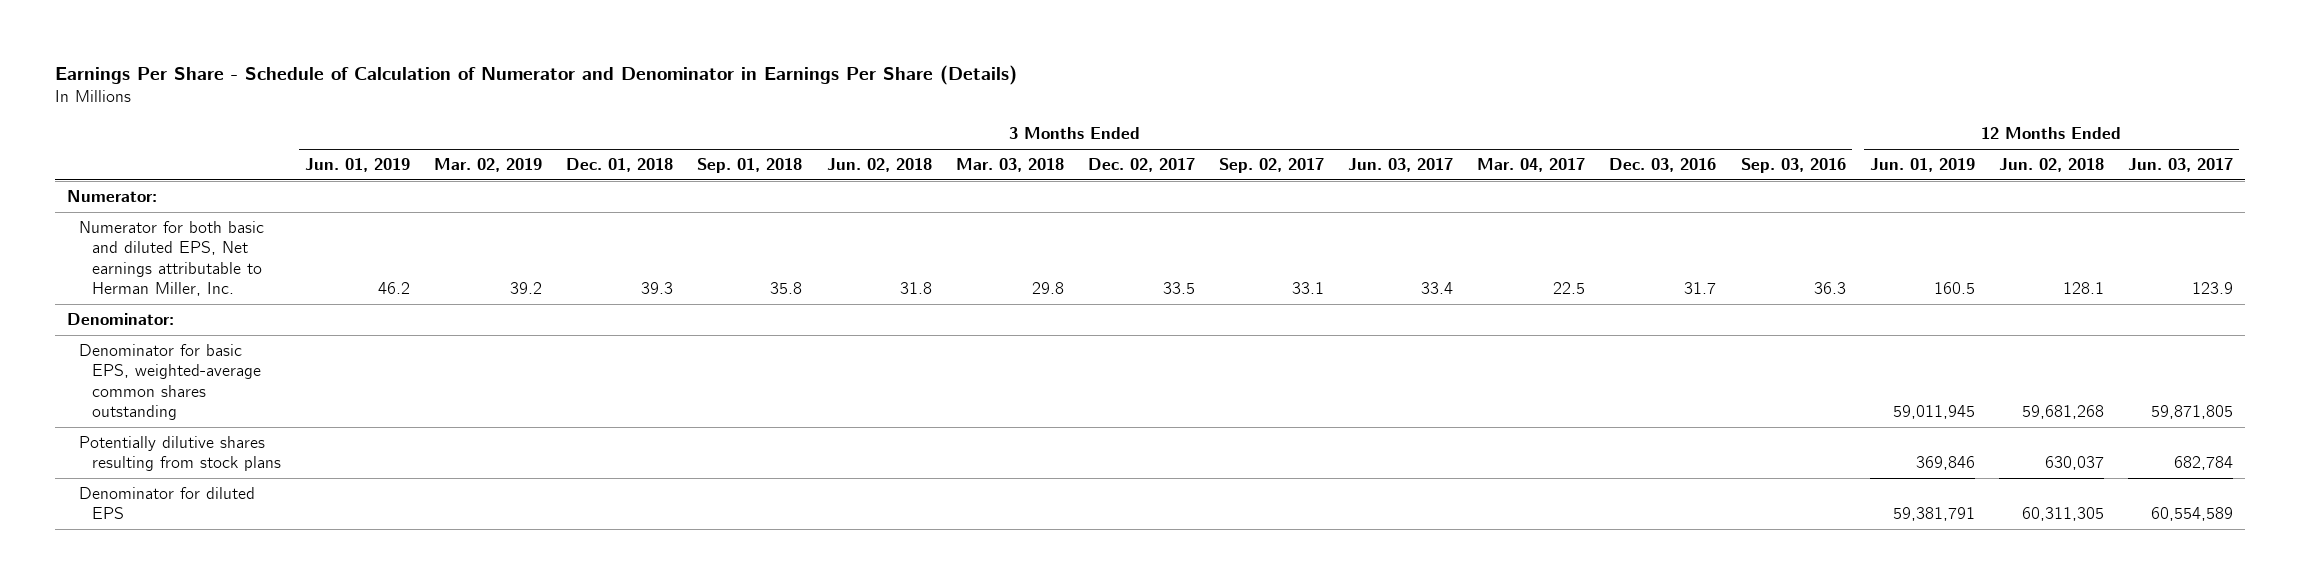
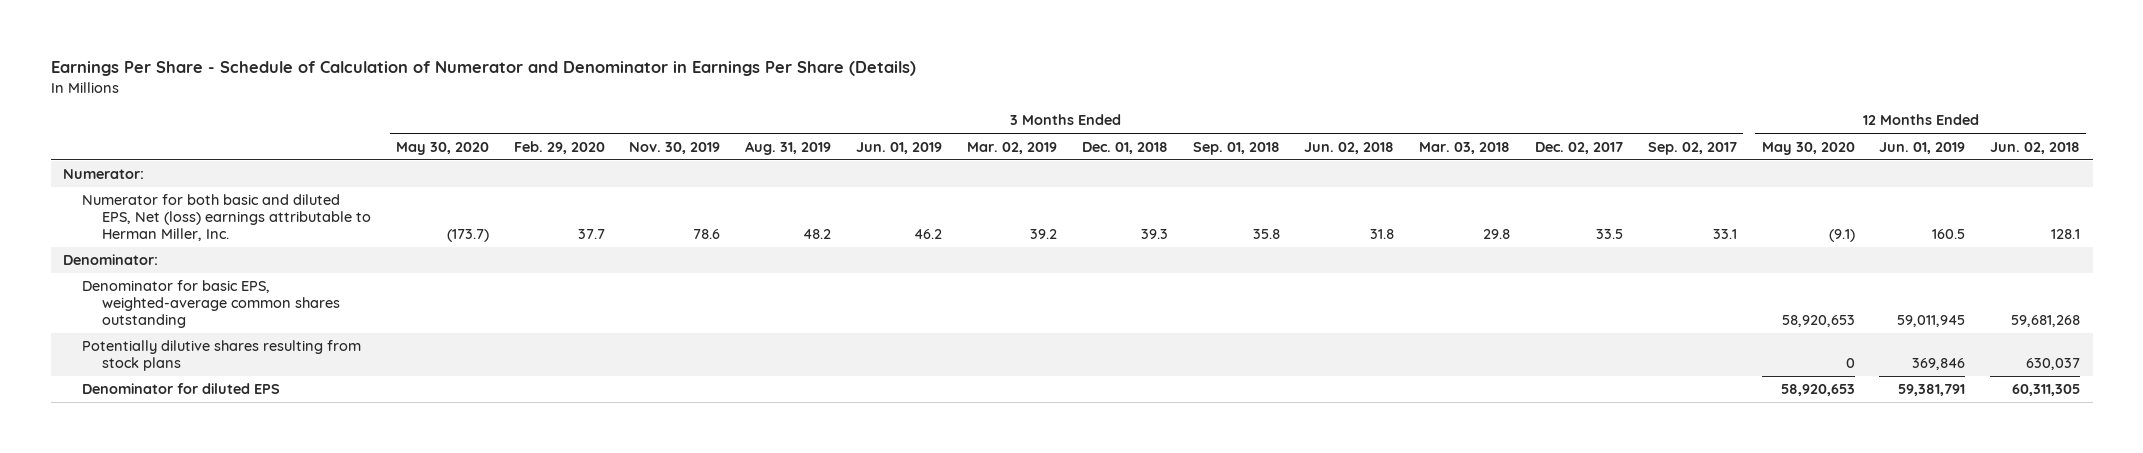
[1348,157,1454,172] Jun. 03, 2017 -> none
[1477,157,1586,172] Mar. 04, 2017 -> none
[1609,157,1717,172] Dec. 03, 2016 -> none
[1740,157,1846,173] Sep. 03, 2016 -> none
[2128,157,2234,172] Jun. 03, 2017 -> none
none -> [395,141,489,155] May 30, 2020
none -> [513,140,605,154] Feb. 29, 2020
none -> [629,141,721,154] Nov. 30, 2019
none -> [745,140,832,155] Aug. 31, 2019
none -> [1761,141,1855,155] May 30, 2020
[79,220,265,297] Numerator for both basic and diluted EPS, Net earnings attributable to Herman Miller, Inc. -> [82,194,371,241] Numerator for both basic and diluted EPS, Net (loss) earnings attributable to Herman Miller, Inc.

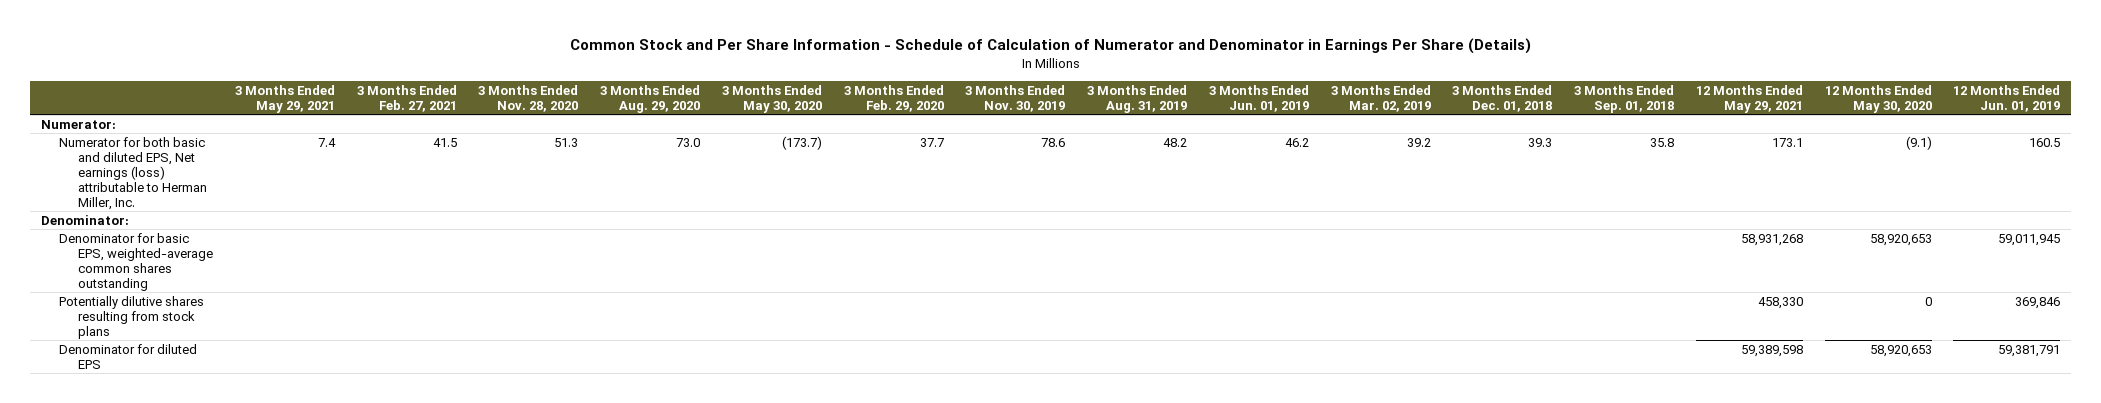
[50,61,916,77] Earnings Per Share - Schedule of Calculation of Numerator and Denominator in Earnings Per Share (Details) -> [569,38,1531,55] Common Stock and Per Share Information - Schedule of Calculation of Numerator and Denominator in Earnings Per Share (Details)
[1304,141,1395,154] Jun. 02, 2018 -> none
[1419,141,1511,154] Mar. 03, 2018 -> none
[1534,141,1623,154] Dec. 02, 2017 -> none
[1647,141,1737,155] Sep. 02, 2017 -> none
[1990,141,2081,154] Jun. 02, 2018 -> none
none -> [234,84,335,113] 3 Months Ended May 29, 2021
none -> [356,84,457,112] 3 Months Ended Feb. 27, 2021
none -> [478,84,579,112] 3 Months Ended Nov. 28, 2020
none -> [600,84,701,113] 3 Months Ended Aug. 29, 2020
none -> [1695,84,1803,113] 12 Months Ended May 29, 2021
[82,194,371,241] Numerator for both basic and diluted EPS, Net (loss) earnings attributable to Herman Miller, Inc. -> [59,136,208,210] Numerator for both basic and diluted EPS, Net earnings (loss) attributable to Herman Miller, Inc.

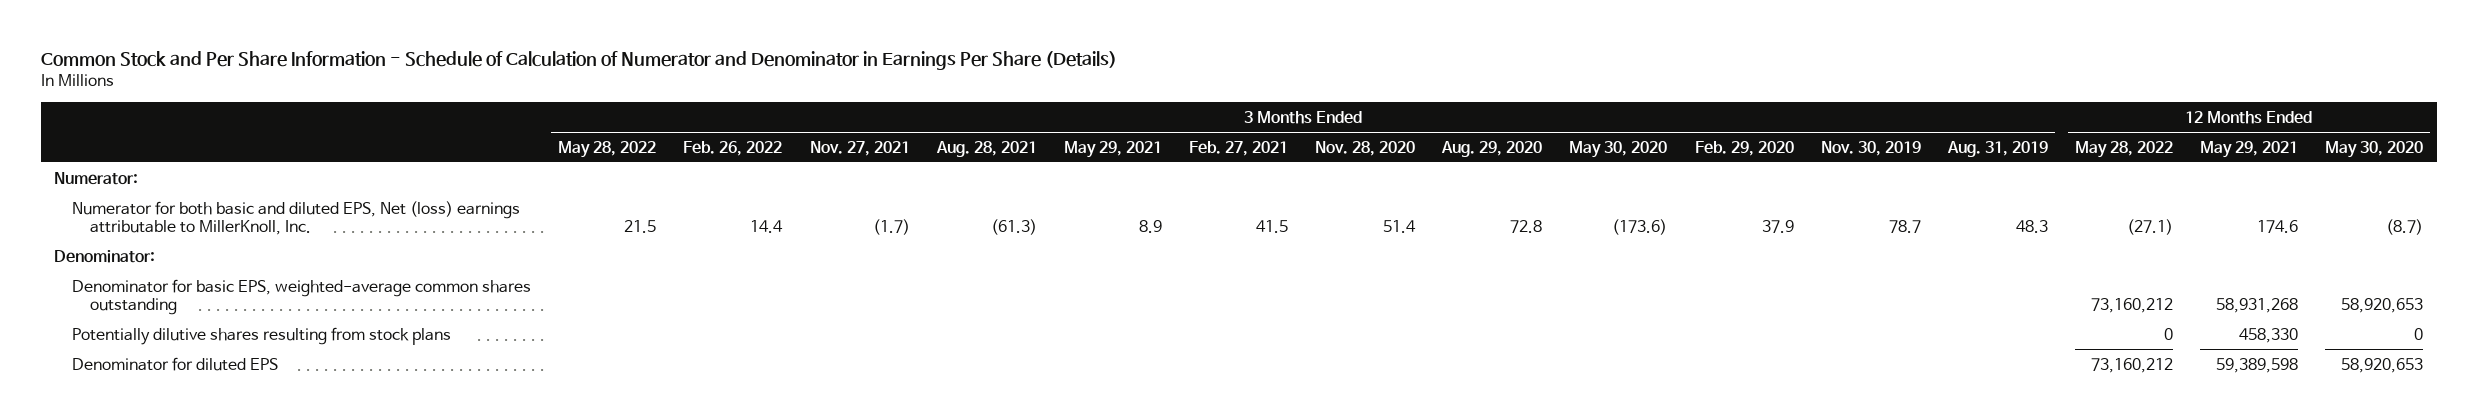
[1208,84,1309,112] 3 Months Ended Jun. 01, 2019 -> none
[1330,84,1431,112] 3 Months Ended Mar. 02, 2019 -> none
[1452,84,1553,112] 3 Months Ended Dec. 01, 2018 -> none
[1574,84,1675,113] 3 Months Ended Sep. 01, 2018 -> none
[1953,84,2061,112] 12 Months Ended Jun. 01, 2019 -> none
none -> [558,140,657,158] May 28, 2022
none -> [683,140,783,156] Feb. 26, 2022
none -> [809,140,910,156] Nov. 27, 2021
none -> [935,140,1037,157] Aug. 28, 2021
none -> [2074,140,2173,158] May 28, 2022
[59,136,208,210] Numerator for both basic and diluted EPS, Net earnings (loss) attributable to Herman Miller, Inc. -> [72,200,521,236] Numerator for both basic and diluted EPS, Net (loss) earnings attributable to MillerKnoll, Inc.
[317,137,336,147] 7.4 -> [1138,220,1162,234] 8.9
[554,137,579,147] 51.3 -> [1383,220,1417,234] 51.4
[676,137,701,147] 73.0 -> [1510,220,1543,234] 72.8
[781,135,822,150] (173.7) -> [1612,219,1668,236] (173.6)
[919,137,944,147] 37.7 -> [1761,220,1794,234] 37.9
[1041,137,1066,147] 78.6 -> [1888,220,1921,234] 78.7
[1163,137,1188,147] 48.2 -> [2015,220,2048,234] 48.3
[1771,137,1803,147] 173.1 -> [2257,220,2299,234] 174.6
[1905,135,1932,150] (9.1) -> [2386,219,2424,236] (8.7)

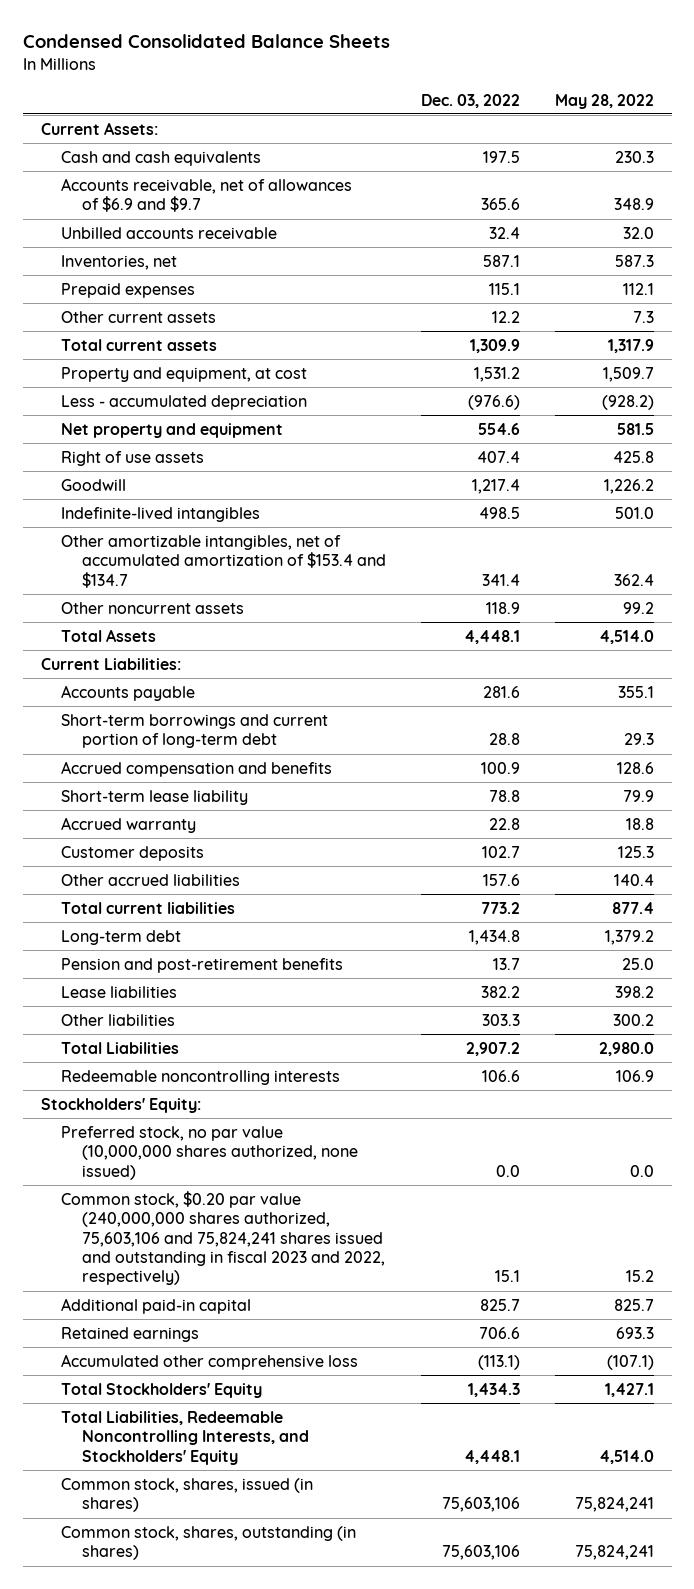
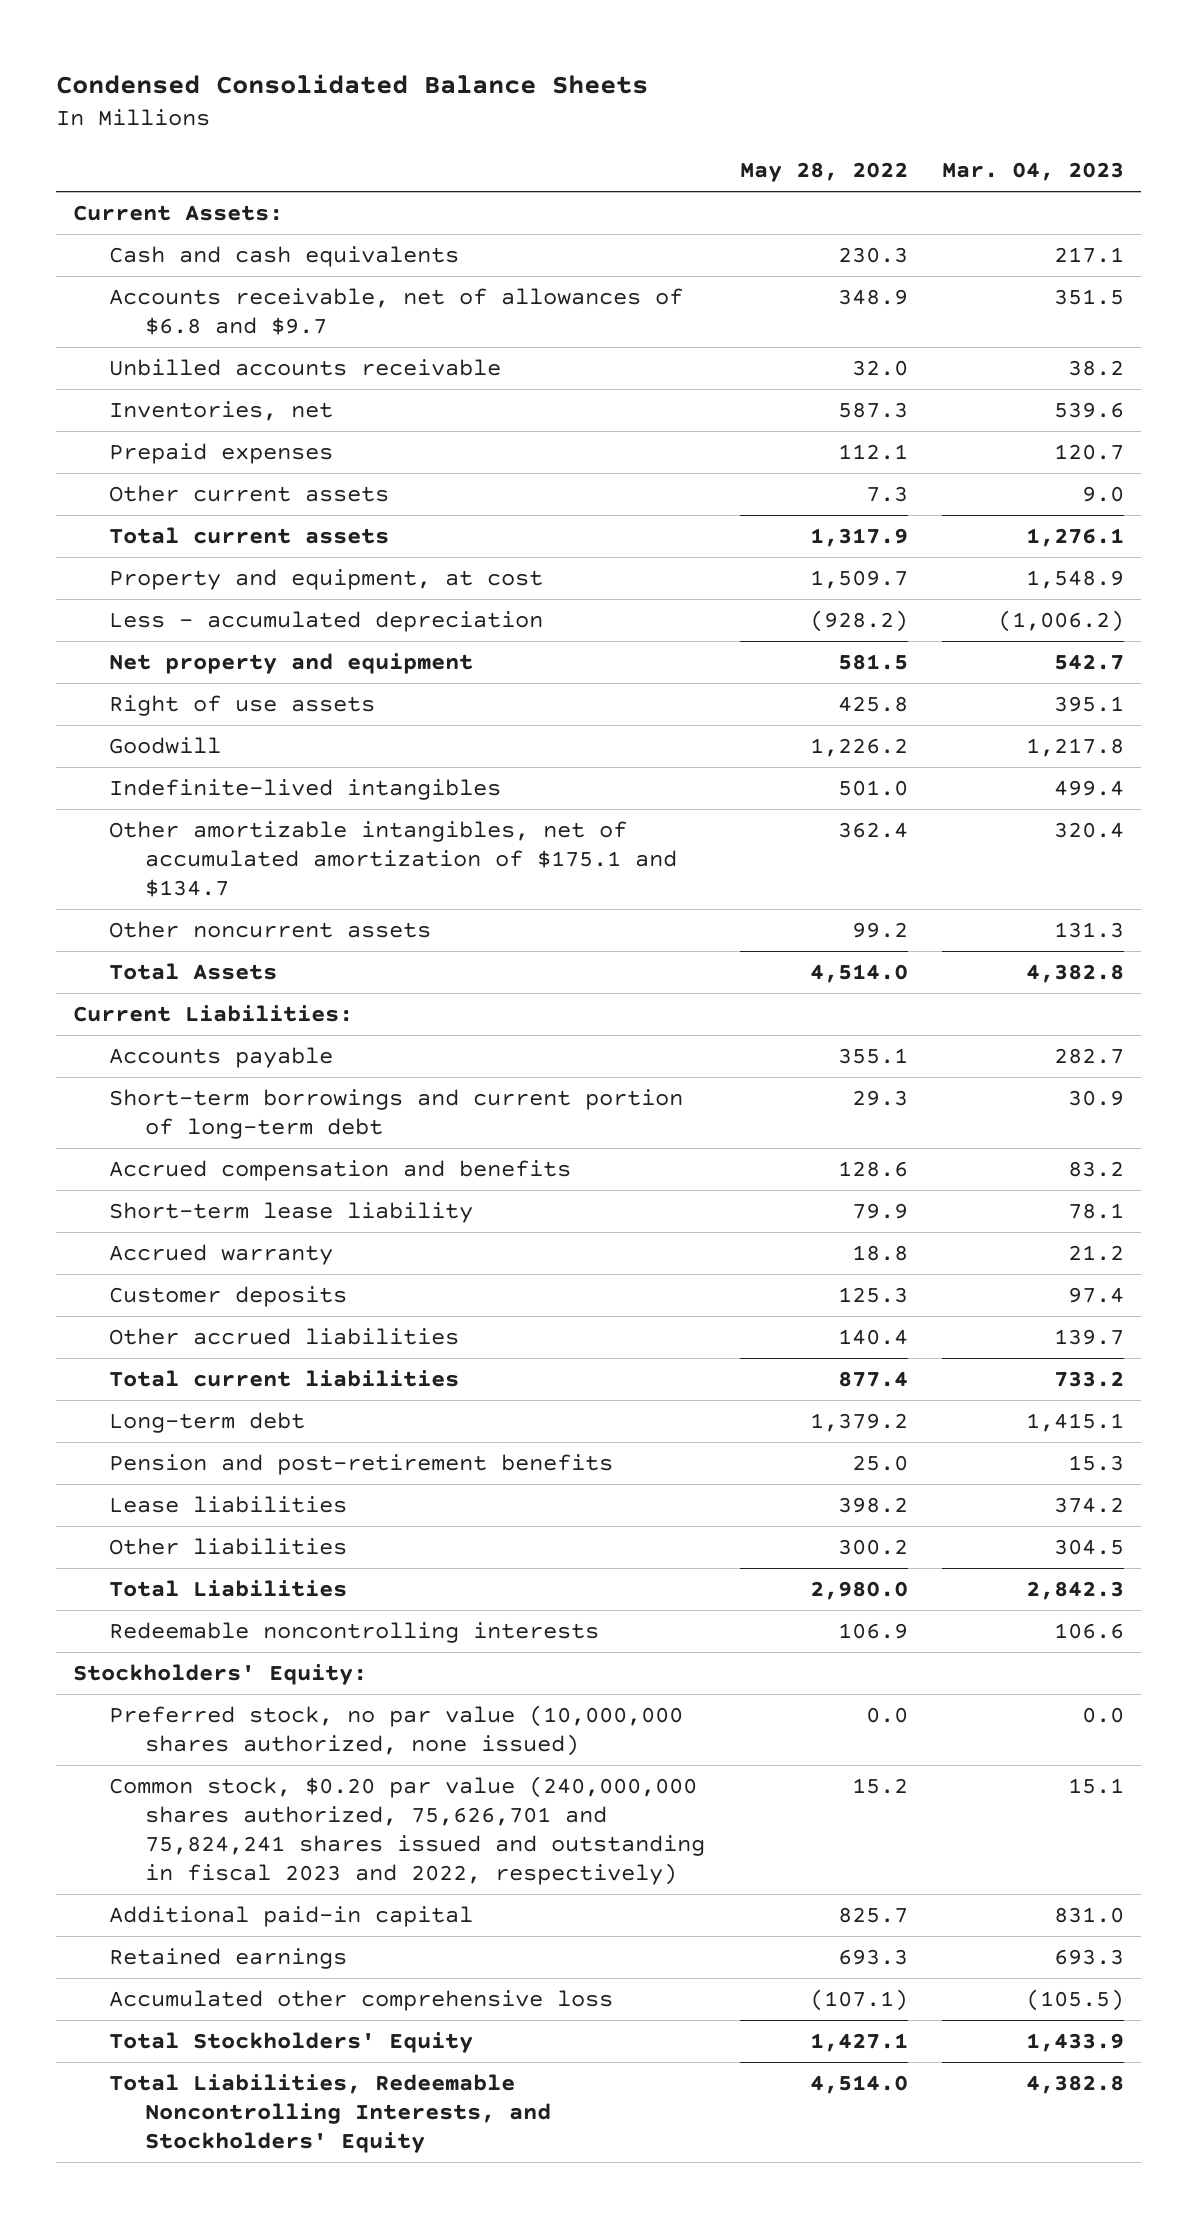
[420,93,520,108] Dec. 03, 2022 -> none
none -> [941,162,1124,182] Mar. 04, 2023
[61,177,353,213] Accounts receivable, net of allowances of $6.9 and $9.7 -> [109,288,684,336] Accounts receivable, net of allowances of $6.8 and $9.7
[61,534,386,588] Other amortizable intangibles, net of accumulated amortization of $153.4 and $134.7 -> [109,821,678,898] Other amortizable intangibles, net of accumulated amortization of $175.1 and $134.7
[61,1190,385,1286] Common stock, $0.20 par value (240,000,000 shares authorized, 75,603,106 and 75,824,241 shares issued and outstanding in fiscal 2023 and 2022, respectively) -> [109,1776,706,1886] Common stock, $0.20 par value (240,000,000 shares authorized, 75,626,701 and 75,824,241 shares issued and outstanding in fiscal 2023 and 2022, respectively)
[61,1477,314,1513] Common stock, shares, issued (in shares) -> none
[61,1525,357,1561] Common stock, shares, outstanding (in shares) -> none

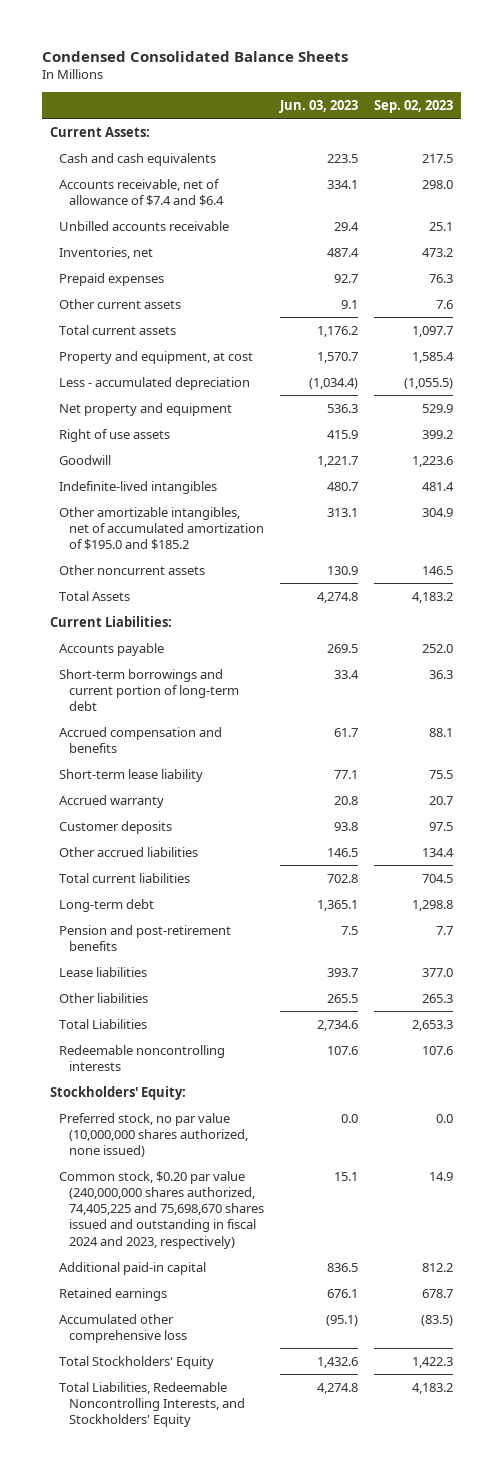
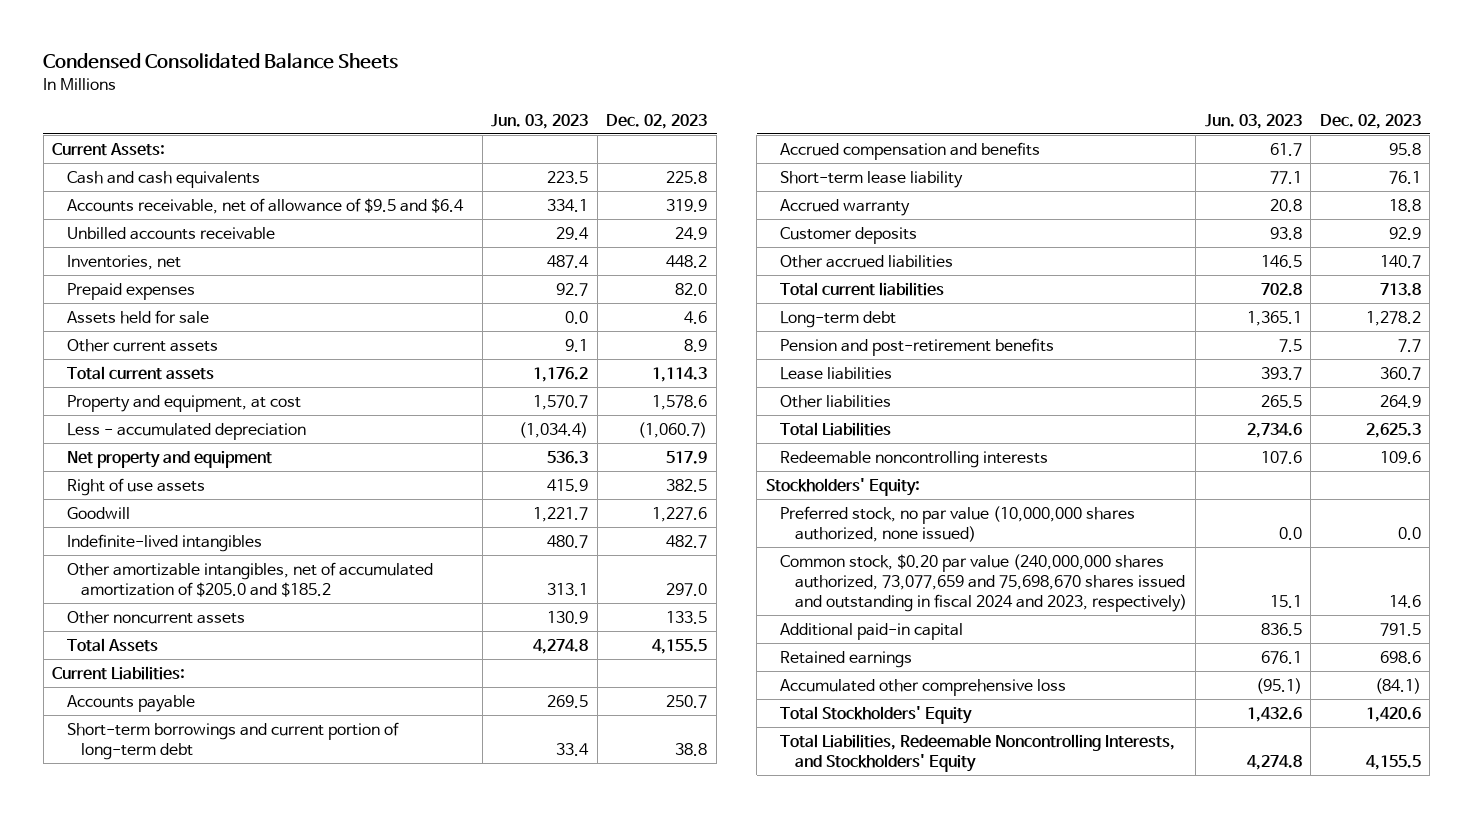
[373,99,453,113] Sep. 02, 2023 -> none
none -> [606,113,708,129] Dec. 02, 2023
[59,178,225,206] Accounts receivable, net of allowance of $7.4 and $6.4 -> [66,197,464,214] Accounts receivable, net of allowance of $9.5 and $6.4
none -> [66,309,209,324] Assets held for sale
[59,506,265,551] Other amortizable intangibles, net of accumulated amortization of $195.0 and $185.2 -> [66,561,433,597] Other amortizable intangibles, net of accumulated amortization of $205.0 and $185.2
[59,1170,265,1249] Common stock, $0.20 par value (240,000,000 shares authorized, 74,405,225 and 75,698,670 shares issued and outstanding in fiscal 2024 and 2023, respectively) -> [780,553,1187,613] Common stock, $0.20 par value (240,000,000 shares authorized, 73,077,659 and 75,698,670 shares issued and outstanding in fiscal 2024 and 2023, respectively)

